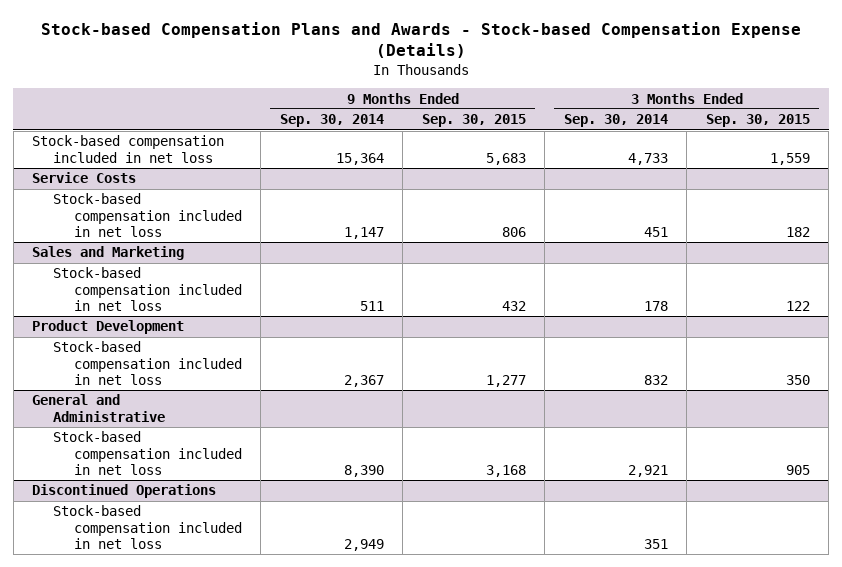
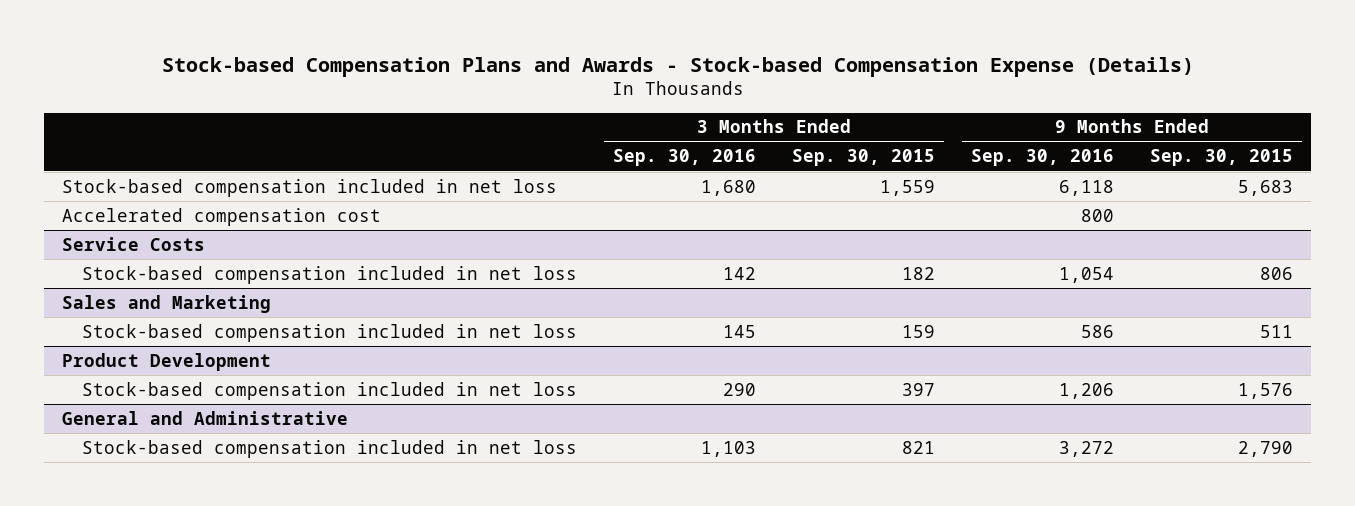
[279,114,384,128] Sep. 30, 2014 -> none
[563,114,668,128] Sep. 30, 2014 -> none
none -> [612,149,756,167] Sep. 30, 2016
none -> [970,149,1114,167] Sep. 30, 2016
none -> [62,207,382,226] Accelerated compensation cost
[501,301,526,312] 432 -> [1259,324,1293,338] 511
[785,301,810,312] 122 -> [901,324,935,338] 159
[485,375,526,388] 1,277 -> [1237,382,1293,399] 1,576
[785,375,810,386] 350 -> [901,382,935,396] 397
[32,484,217,499] Discontinued Operations -> none
[52,505,242,550] Stock-based compensation included in net loss -> none
[485,465,526,478] 3,168 -> [1237,440,1293,457] 2,790
[785,465,810,476] 905 -> [901,440,935,454] 821

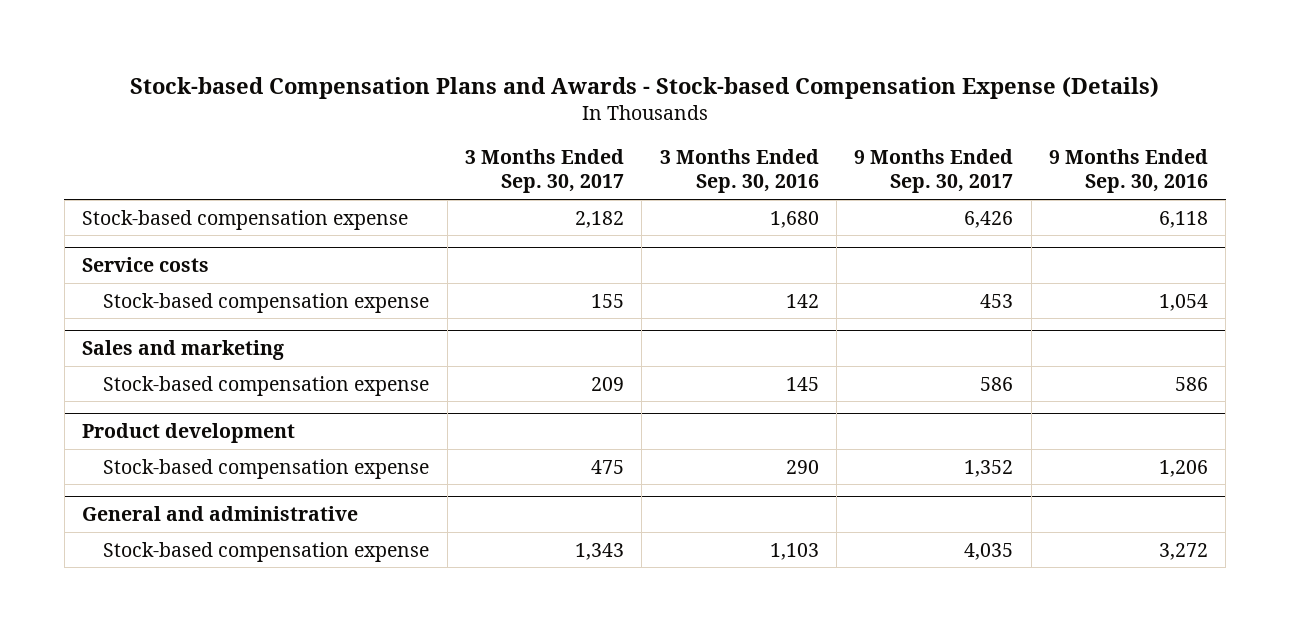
[791,149,935,167] Sep. 30, 2015 -> none
[1149,149,1293,167] Sep. 30, 2015 -> none
none -> [465,149,625,194] 3 Months Ended Sep. 30, 2017
none -> [854,149,1014,194] 9 Months Ended Sep. 30, 2017
[62,207,382,226] Accelerated compensation cost -> none
[62,178,558,197] Stock-based compensation included in net loss -> [82,209,409,230] Stock-based compensation expense
[62,236,206,251] Service Costs -> [82,256,210,272] Service costs
[81,265,577,284] Stock-based compensation included in net loss -> [103,292,430,313] Stock-based compensation expense
[62,294,272,313] Sales and Marketing -> [82,339,285,360] Sales and marketing
[81,323,577,342] Stock-based compensation included in net loss -> [103,375,430,396] Stock-based compensation expense
[62,352,272,371] Product Development -> [82,422,296,443] Product development
[81,381,577,400] Stock-based compensation included in net loss -> [103,458,430,479] Stock-based compensation expense
[62,410,349,425] General and Administrative -> [82,505,359,521] General and administrative
[81,439,577,458] Stock-based compensation included in net loss -> [103,541,430,562] Stock-based compensation expense

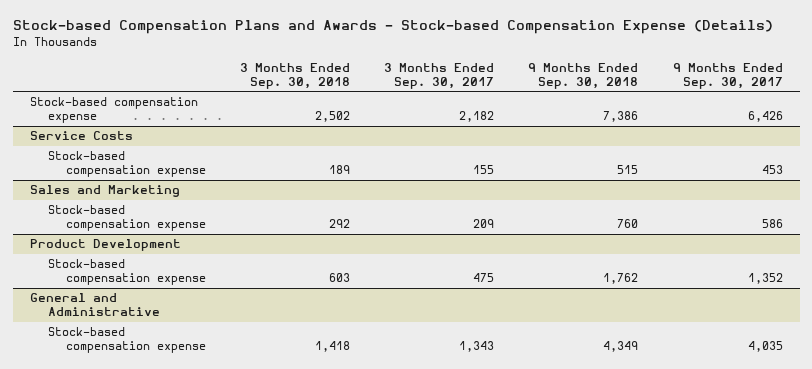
[659,149,819,194] 3 Months Ended Sep. 30, 2016 -> none
[1049,149,1209,194] 9 Months Ended Sep. 30, 2016 -> none
none -> [239,62,350,89] 3 Months Ended Sep. 30, 2018
none -> [528,62,639,89] 9 Months Ended Sep. 30, 2018
[82,256,210,272] Service costs -> [29,131,133,141] Service Costs
[82,339,285,360] Sales and marketing -> [29,185,180,198] Sales and Marketing
[82,422,296,443] Product development -> [29,239,181,252] Product Development
[82,505,359,521] General and administrative -> [29,293,160,317] General and Administrative

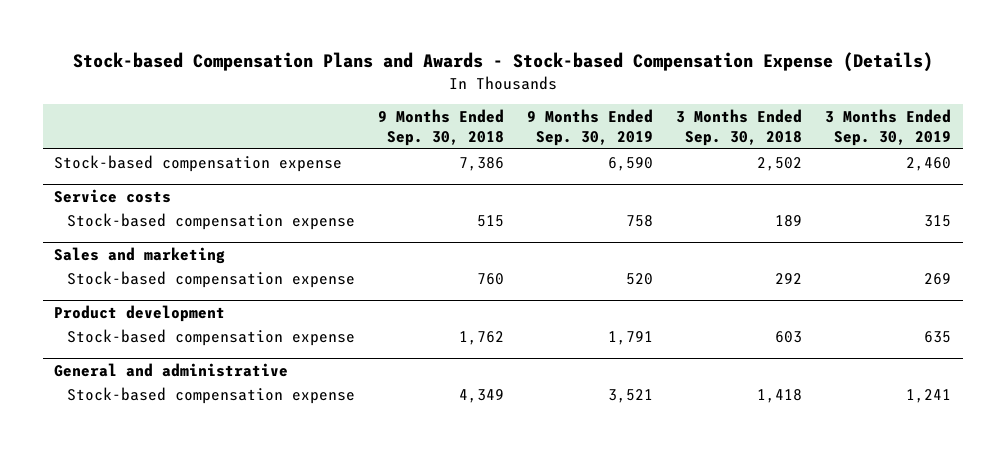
[384,62,495,89] 3 Months Ended Sep. 30, 2017 -> none
[672,62,783,89] 9 Months Ended Sep. 30, 2017 -> none
none -> [527,108,654,146] 9 Months Ended Sep. 30, 2019
none -> [825,108,952,146] 3 Months Ended Sep. 30, 2019
[29,131,133,141] Service Costs -> [54,188,172,203] Service costs
[29,185,180,198] Sales and Marketing -> [54,246,226,264] Sales and marketing
[29,239,181,252] Product Development -> [54,304,226,322] Product development
[29,293,160,317] General and Administrative -> [54,362,289,377] General and administrative

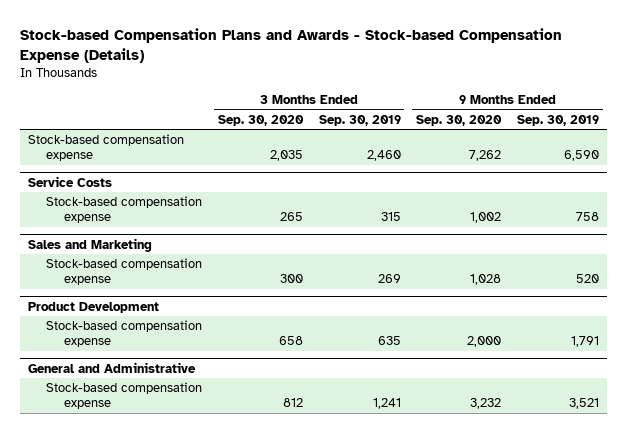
[378,108,505,146] 9 Months Ended Sep. 30, 2018 -> none
[676,108,803,146] 3 Months Ended Sep. 30, 2018 -> none
none -> [217,114,304,126] Sep. 30, 2020
none -> [416,114,503,126] Sep. 30, 2020
[54,188,172,203] Service costs -> [27,175,112,187] Service Costs
[54,246,226,264] Sales and marketing -> [27,237,152,252] Sales and Marketing
[54,304,226,322] Product development -> [27,301,159,313] Product Development
[54,362,289,377] General and administrative -> [27,361,196,373] General and Administrative

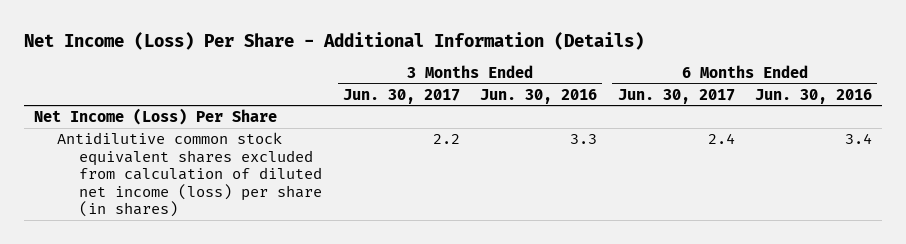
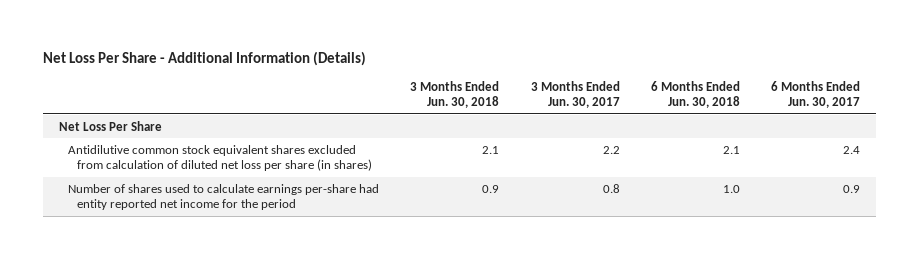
[23,31,644,50] Net Income (Loss) Per Share - Additional Information (Details) -> [43,50,367,66] Net Loss Per Share - Additional Information (Details)
[480,88,598,104] Jun. 30, 2016 -> none
[755,88,873,104] Jun. 30, 2016 -> none
none -> [410,80,500,109] 3 Months Ended Jun. 30, 2018
none -> [651,80,741,109] 6 Months Ended Jun. 30, 2018
[33,108,277,126] Net Income (Loss) Per Share -> [59,120,163,131] Net Loss Per Share
[56,132,323,218] Antidilutive common stock equivalent shares excluded from calculation of diluted net income (loss) per share (in shares) -> [68,144,373,171] Antidilutive common stock equivalent shares excluded from calculation of diluted net loss per share (in shares)
none -> [68,183,380,210] Number of shares used to calculate earnings per-share had entity reported net income for the period

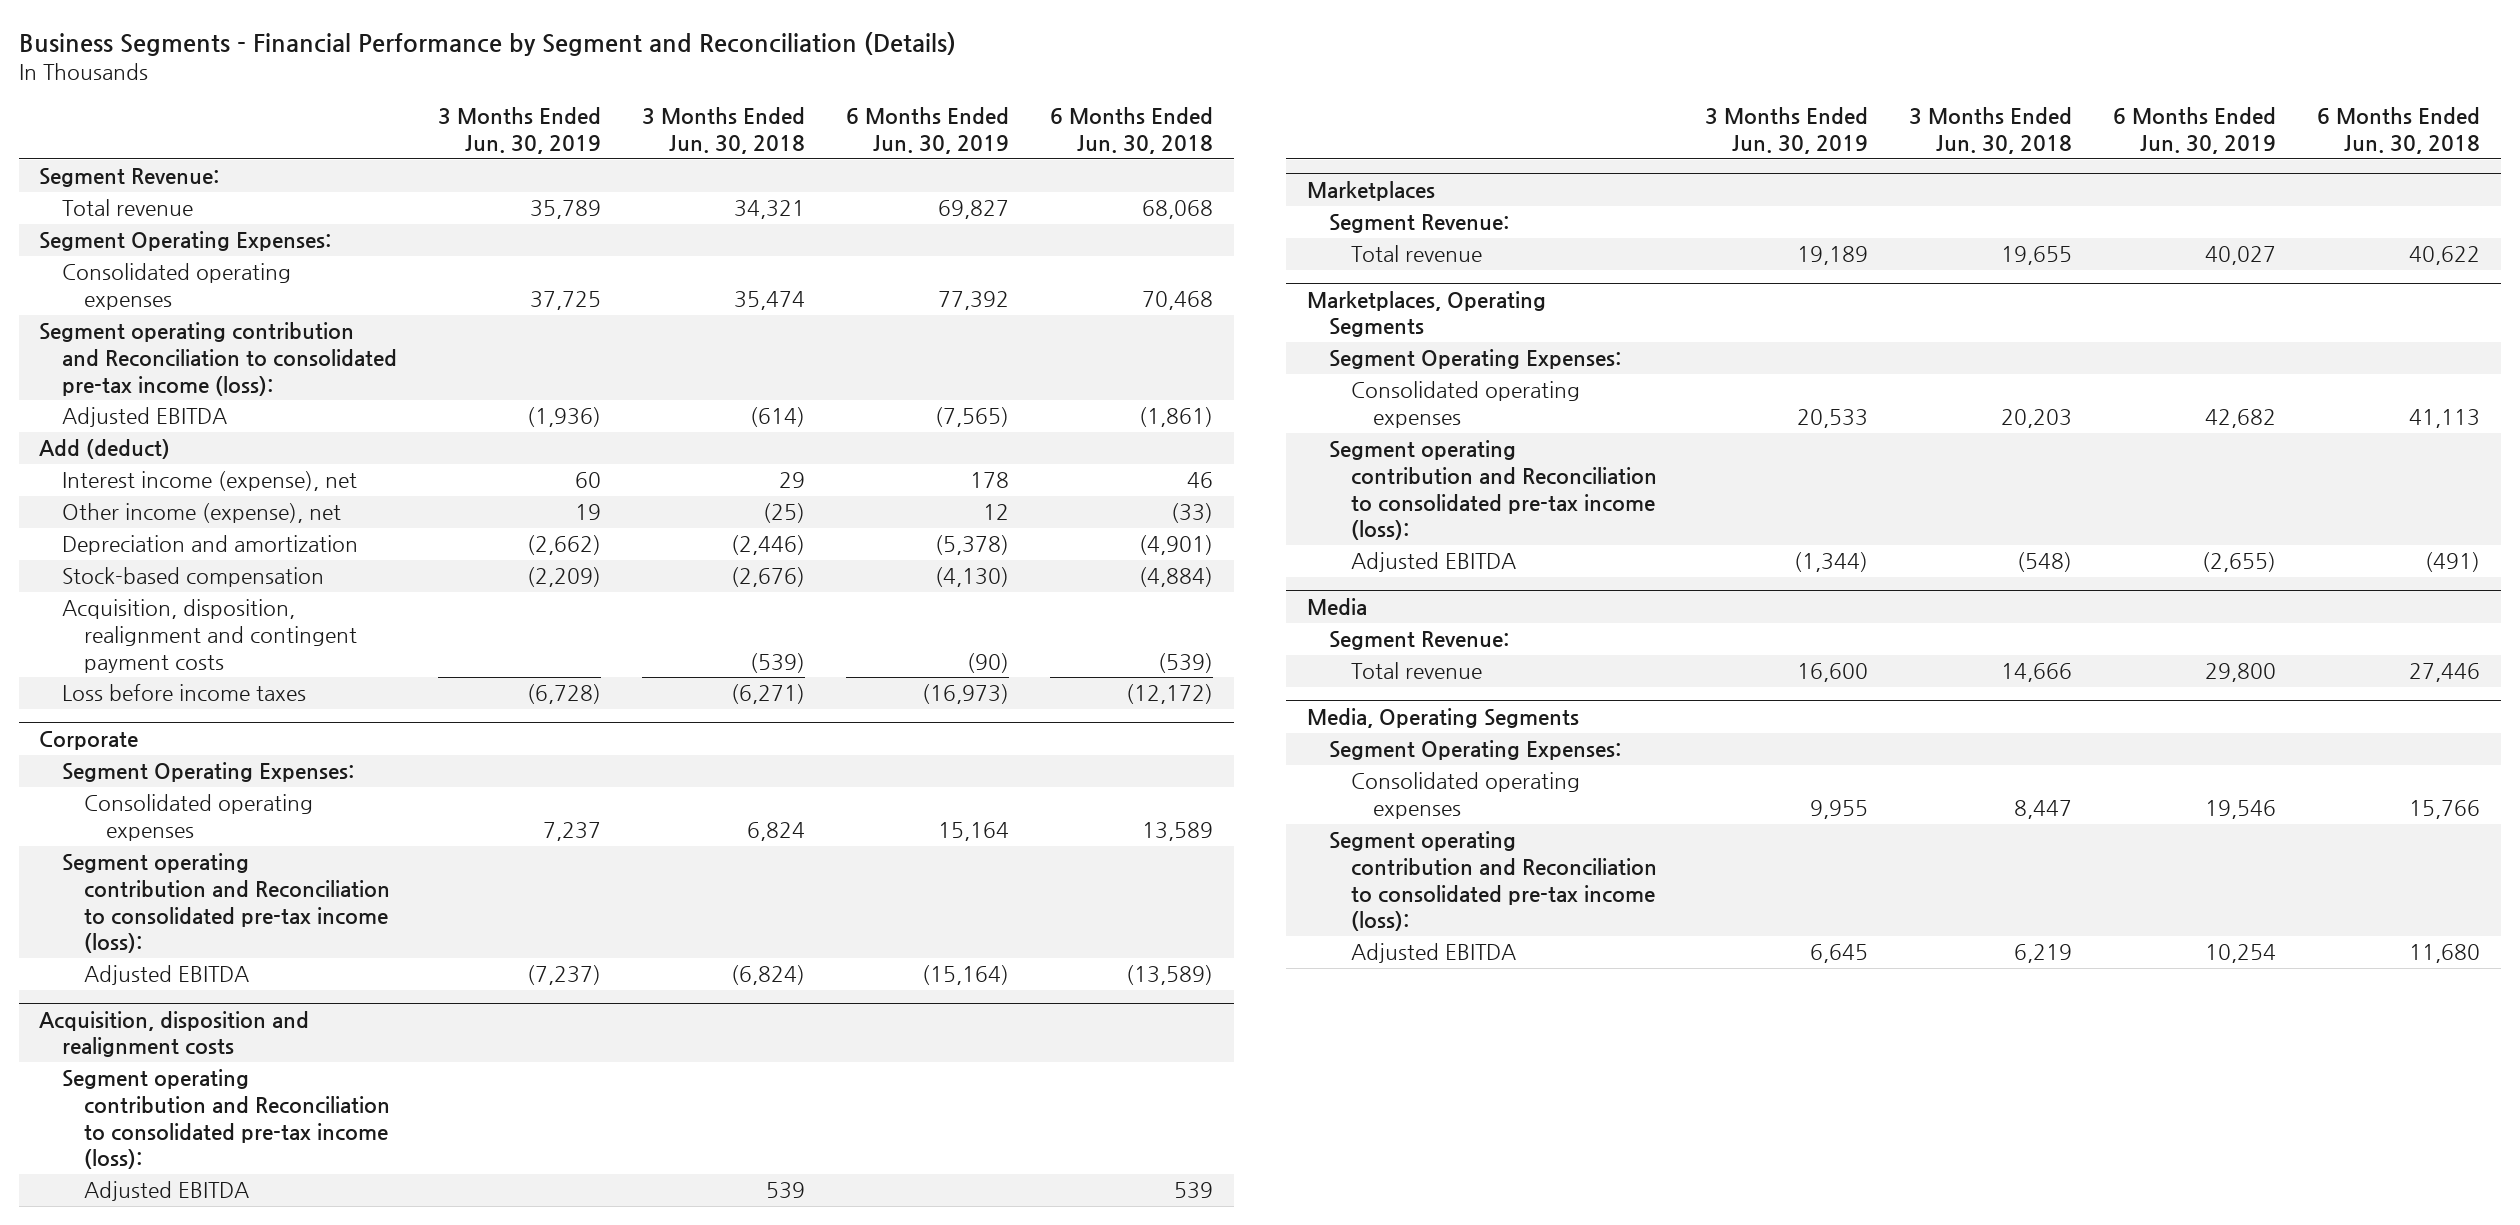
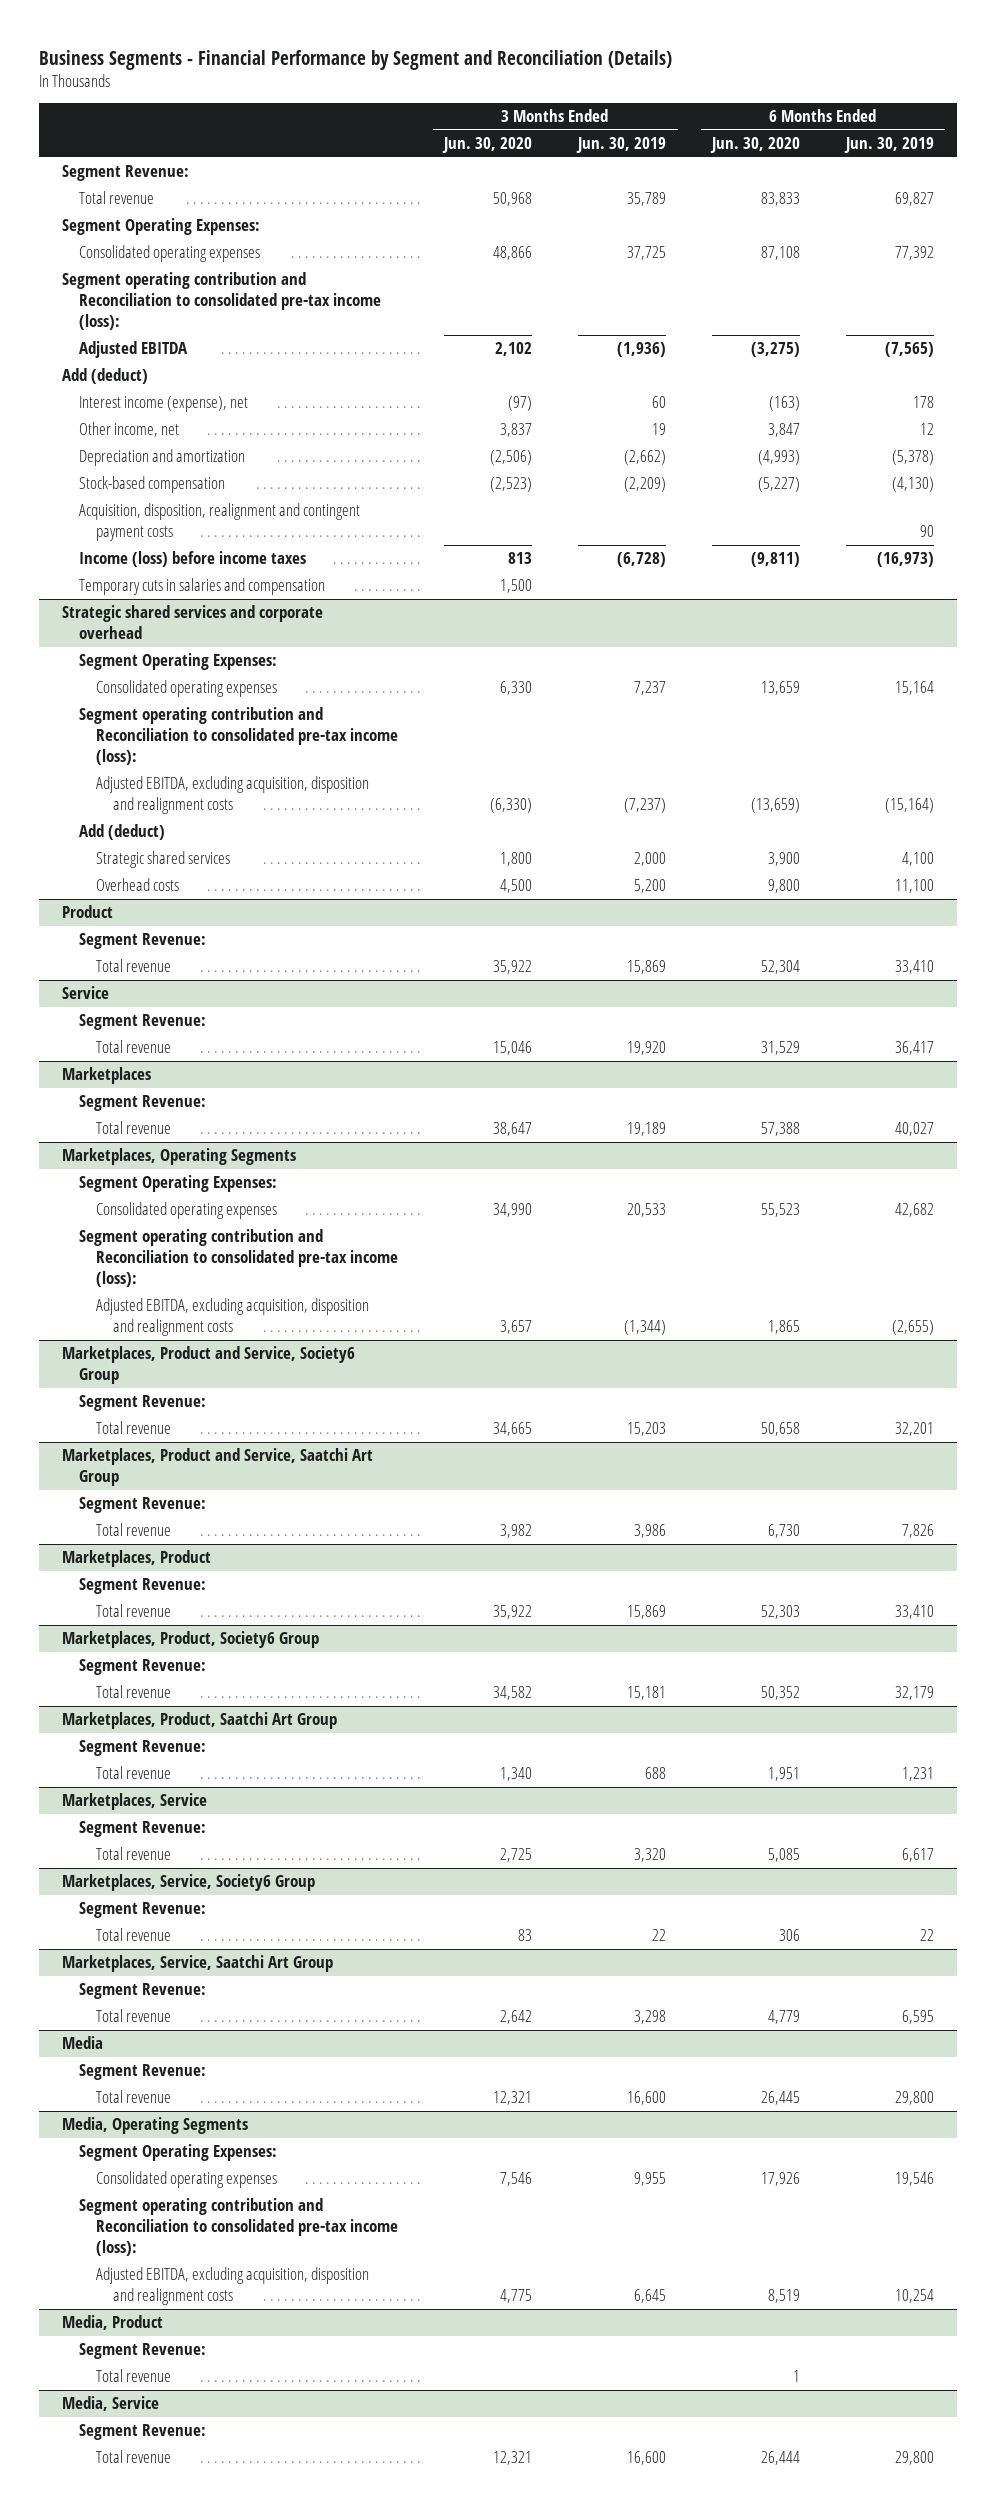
[641,107,805,155] 3 Months Ended Jun. 30, 2018 -> none
[1050,107,1214,155] 6 Months Ended Jun. 30, 2018 -> none
none -> [442,136,533,153] Jun. 30, 2020
none -> [709,136,800,153] Jun. 30, 2020
[61,503,341,524] Other income (expense), net -> [79,422,180,438] Other income, net
[39,730,139,750] Corporate -> none
[967,652,1010,673] (90) -> [919,525,934,538] 90
[61,684,306,702] Loss before income taxes -> [79,551,307,568] Income (loss) before income taxes
none -> [79,578,326,596] Temporary cuts in salaries and compensation
none -> [62,605,324,640] Strategic shared services and corporate overhead
[39,1010,310,1058] Acquisition, disposition and realignment costs -> none
[61,1069,390,1170] Segment operating contribution and Reconciliation to consolidated pre-tax income (loss): -> none
[83,1181,249,1202] Adjusted EBITDA -> none
[83,965,249,986] Adjusted EBITDA -> [96,776,370,815] Adjusted EBITDA, excluding acquisition, disposition and realignment costs
none -> [79,824,166,841] Add (deduct)
none -> [96,851,231,869] Strategic shared services
none -> [96,878,180,892] Overhead costs
none -> [62,905,114,919] Product
none -> [79,933,207,950] Segment Revenue:
none -> [96,959,172,973] Total revenue
none -> [62,986,110,1000] Service
none -> [79,1014,207,1031] Segment Revenue:
none -> [96,1040,172,1054] Total revenue
[1350,552,1516,573] Adjusted EBITDA -> [96,1298,370,1337] Adjusted EBITDA, excluding acquisition, disposition and realignment costs
none -> [62,1346,356,1385] Marketplaces, Product and Service, Society6 Group
none -> [79,1395,207,1412] Segment Revenue:
none -> [96,1421,172,1435] Total revenue
none -> [62,1448,374,1487] Marketplaces, Product and Service, Saatchi Art Group
none -> [79,1497,207,1514] Segment Revenue:
none -> [96,1523,172,1537] Total revenue
none -> [62,1550,212,1568] Marketplaces, Product
none -> [79,1578,207,1595] Segment Revenue:
none -> [96,1604,172,1618] Total revenue
none -> [62,1631,320,1649] Marketplaces, Product, Society6 Group
none -> [79,1659,207,1676] Segment Revenue:
none -> [96,1685,172,1699] Total revenue
none -> [62,1712,338,1730] Marketplaces, Product, Saatchi Art Group
none -> [79,1740,207,1757] Segment Revenue:
none -> [96,1766,172,1780] Total revenue
none -> [62,1793,208,1811] Marketplaces, Service
none -> [79,1821,207,1838] Segment Revenue:
none -> [96,1847,172,1861] Total revenue
none -> [62,1874,316,1892] Marketplaces, Service, Society6 Group
none -> [79,1902,207,1919] Segment Revenue:
none -> [96,1928,172,1942] Total revenue
none -> [62,1955,334,1973] Marketplaces, Service, Saatchi Art Group
none -> [79,1983,207,2000] Segment Revenue:
none -> [96,2009,172,2023] Total revenue
[1350,943,1516,964] Adjusted EBITDA -> [96,2267,370,2306] Adjusted EBITDA, excluding acquisition, disposition and realignment costs
none -> [62,2315,164,2331] Media, Product
none -> [79,2343,207,2360] Segment Revenue:
none -> [96,2369,172,2383] Total revenue
none -> [62,2396,160,2412] Media, Service
none -> [79,2424,207,2441] Segment Revenue:
none -> [96,2450,172,2464] Total revenue

